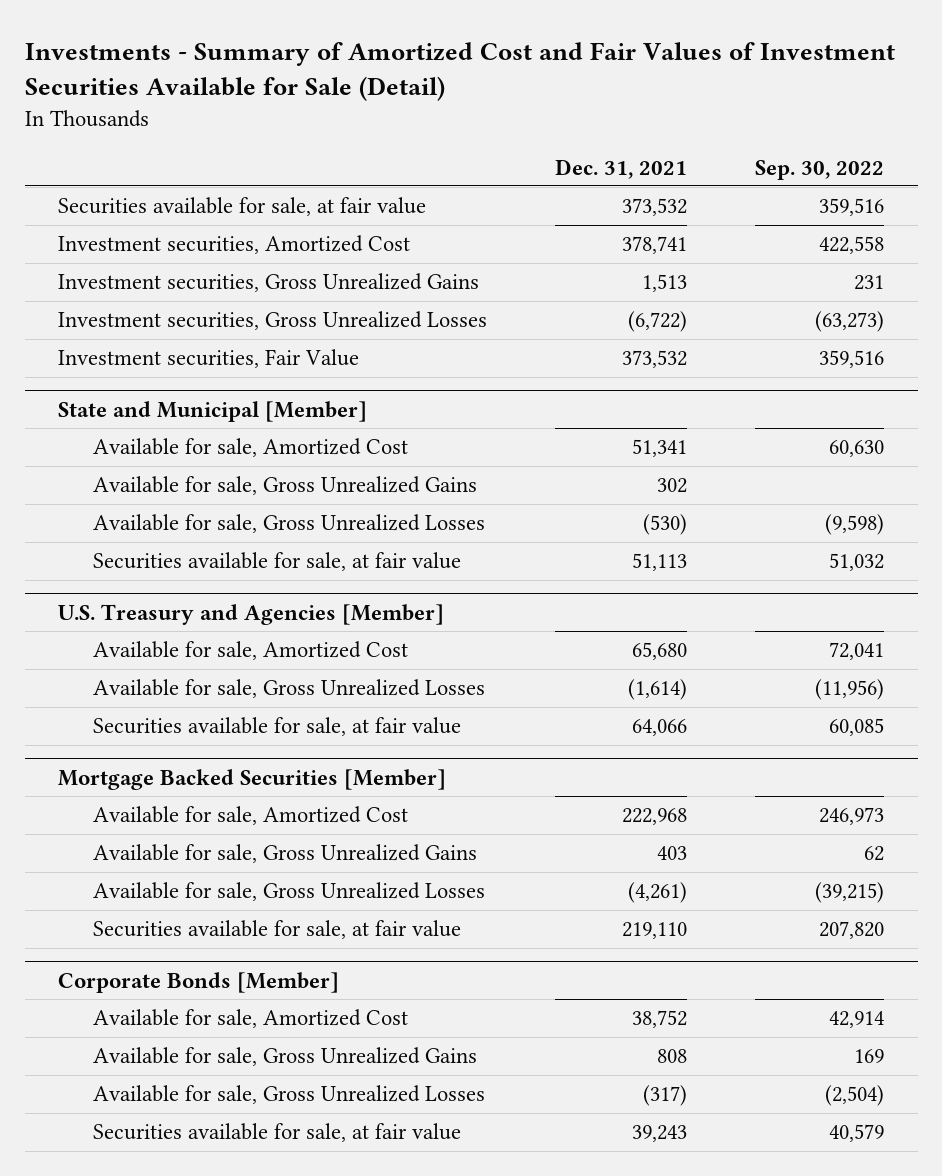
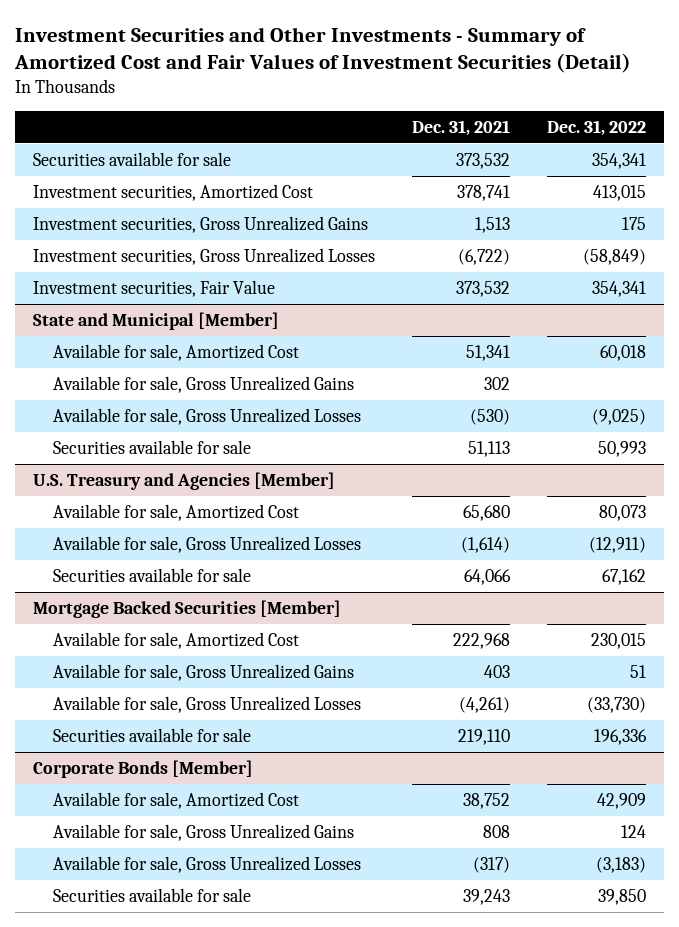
[24,41,895,102] Investments - Summary of Amortized Cost and Fair Values of Investment Securities Available for Sale (Detail) -> [13,26,631,74] Investment Securities and Other Investments - Summary of Amortized Cost and Fair Values of Investment Securities (Detail)
[754,159,884,180] Sep. 30, 2022 -> none
none -> [546,119,646,136] Dec. 31, 2022
[58,197,427,217] Securities available for sale, at fair value -> [32,152,231,167] Securities available for sale
[92,552,461,572] Securities available for sale, at fair value -> [53,440,252,455] Securities available for sale
[92,717,461,737] Securities available for sale, at fair value -> [53,568,252,583] Securities available for sale
[92,920,461,940] Securities available for sale, at fair value -> [53,728,252,743] Securities available for sale
[92,1123,461,1143] Securities available for sale, at fair value -> [53,888,252,903] Securities available for sale

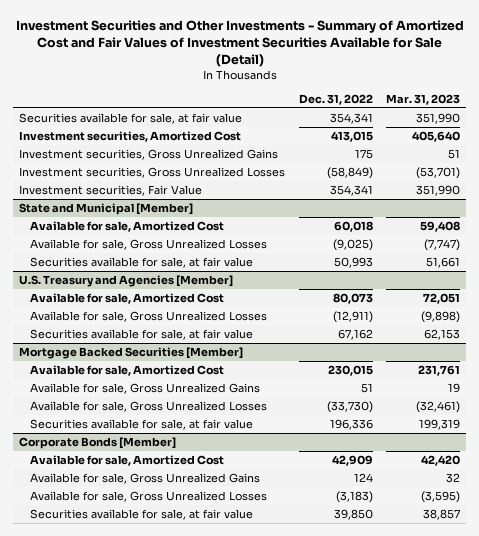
[13,26,631,74] Investment Securities and Other Investments - Summary of Amortized Cost and Fair Values of Investment Securities (Detail) -> [15,19,464,68] Investment Securities and Other Investments - Summary of Amortized Cost and Fair Values of Investment Securities Available for Sale (Detail)
[411,119,510,136] Dec. 31, 2021 -> none
none -> [385,94,460,106] Mar. 31, 2023
[32,152,231,167] Securities available for sale -> [19,112,243,124] Securities available for sale, at fair value
[53,376,355,394] Available for sale, Gross Unrealized Gains -> none
[53,440,252,455] Securities available for sale -> [30,256,254,268] Securities available for sale, at fair value
[53,568,252,583] Securities available for sale -> [30,328,254,340] Securities available for sale, at fair value
[53,728,252,743] Securities available for sale -> [30,418,254,430] Securities available for sale, at fair value
[53,888,252,903] Securities available for sale -> [30,508,254,520] Securities available for sale, at fair value

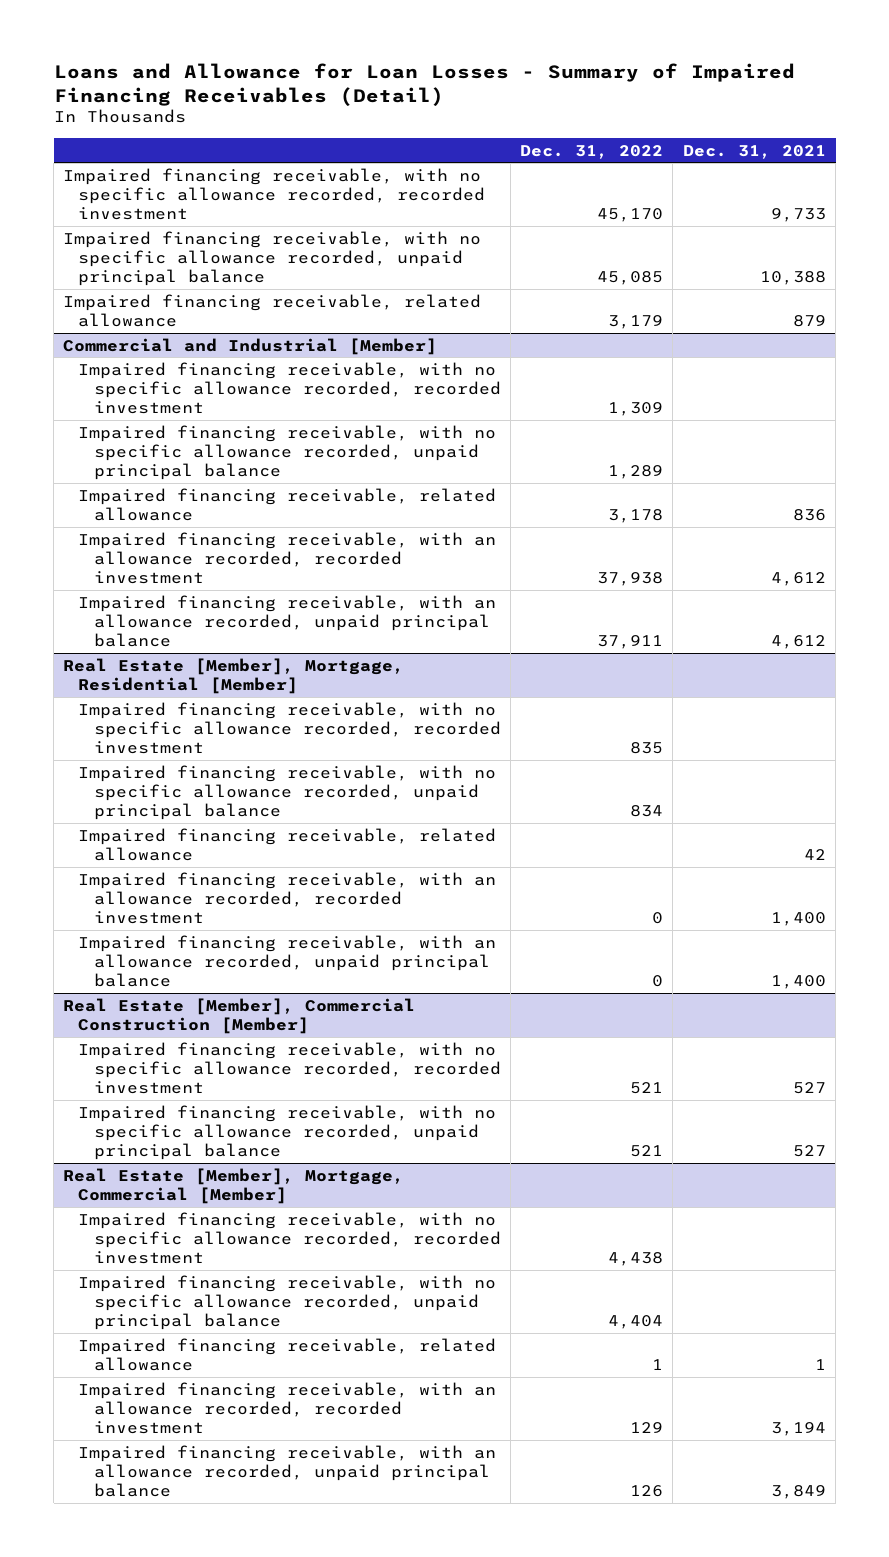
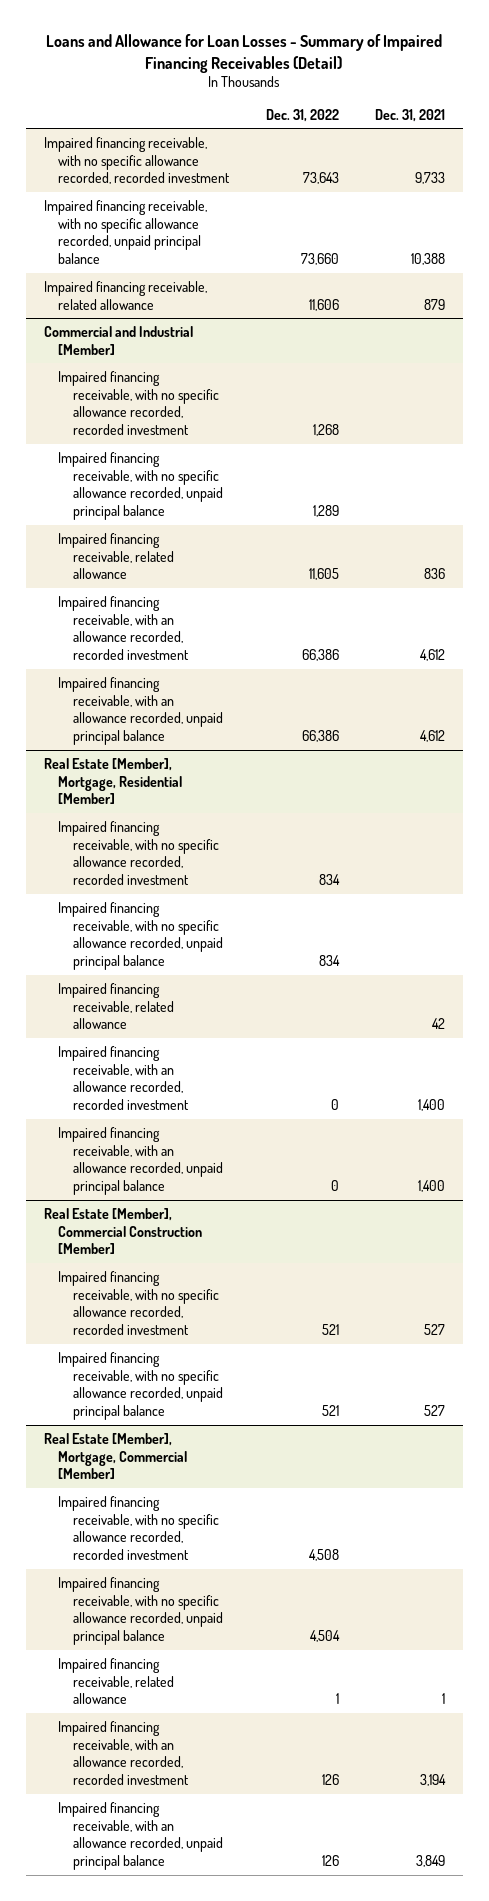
[597,208,664,223] 45,170 -> [302,172,339,185] 73,643
[597,271,664,286] 45,085 -> [300,253,339,266] 73,660
[608,314,664,329] 3,179 -> [308,298,339,311] 11,606
[608,402,664,417] 1,309 -> [312,424,339,437] 1,268
[608,508,664,523] 3,178 -> [308,568,339,581] 11,605
[597,572,664,587] 37,938 -> [301,649,339,662] 66,386
[597,635,664,650] 37,911 -> [301,730,339,743] 66,386
[630,742,664,755] 835 -> [318,874,340,886] 834
[608,1252,664,1267] 4,438 -> [308,1549,339,1562] 4,508
[608,1315,664,1330] 4,404 -> [309,1630,340,1643] 4,504
[630,1422,664,1434] 129 -> [321,1774,339,1786] 126

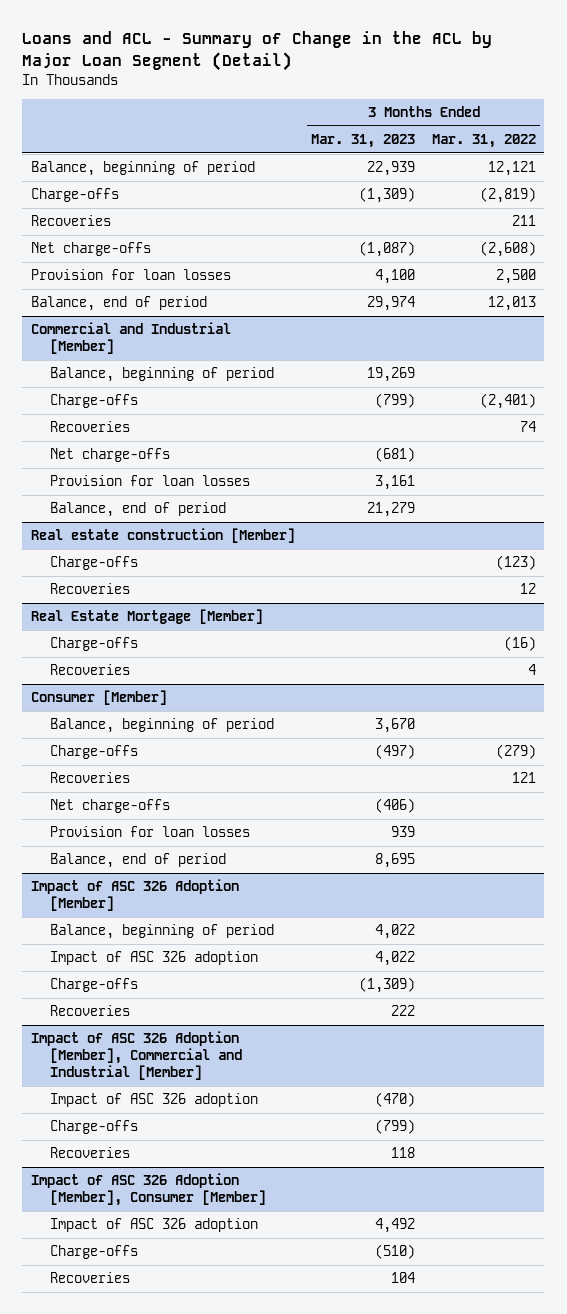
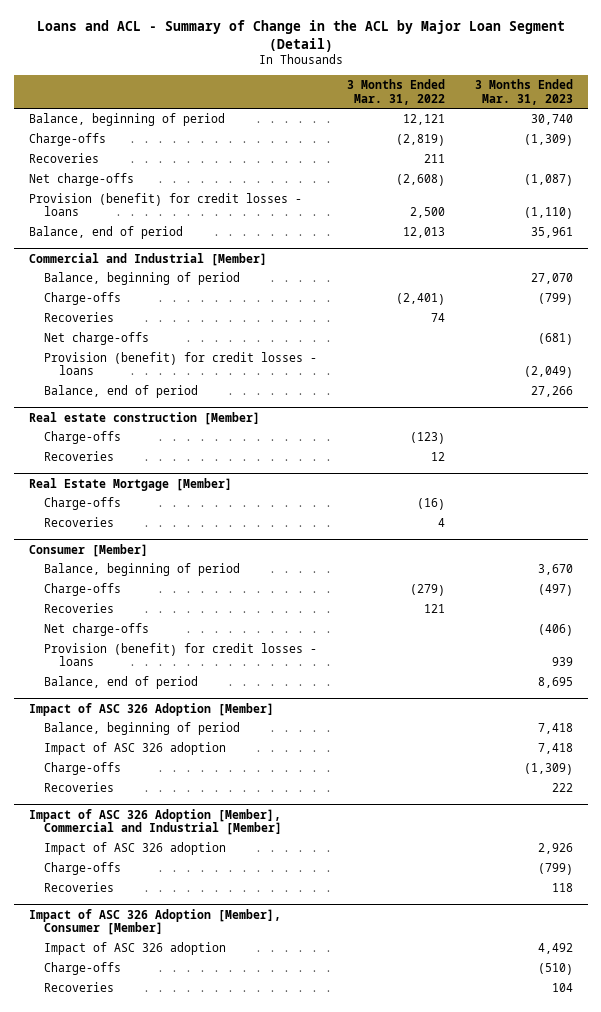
[367,161,416,177] 22,939 -> [530,113,573,125] 30,740
[30,269,231,281] Provision for loan losses -> [28,192,302,217] Provision (benefit) for credit losses - loans
[375,269,416,285] 4,100 -> [523,207,573,220] (1,110)
[367,296,416,312] 29,974 -> [530,226,573,238] 35,961
[367,367,416,383] 19,269 -> [530,272,573,284] 27,070
[50,475,251,487] Provision for loan losses -> [43,351,317,376] Provision (benefit) for credit losses - loans
[375,475,416,491] 3,161 -> [523,366,573,379] (2,049)
[367,502,416,518] 21,279 -> [530,385,573,397] 27,266
[50,826,251,838] Provision for loan losses -> [43,642,317,667] Provision (benefit) for credit losses - loans
[375,924,416,940] 4,022 -> [537,722,573,734] 7,418
[375,951,416,967] 4,022 -> [537,742,573,754] 7,418
[375,1092,416,1108] (470) -> [537,842,573,854] 2,926

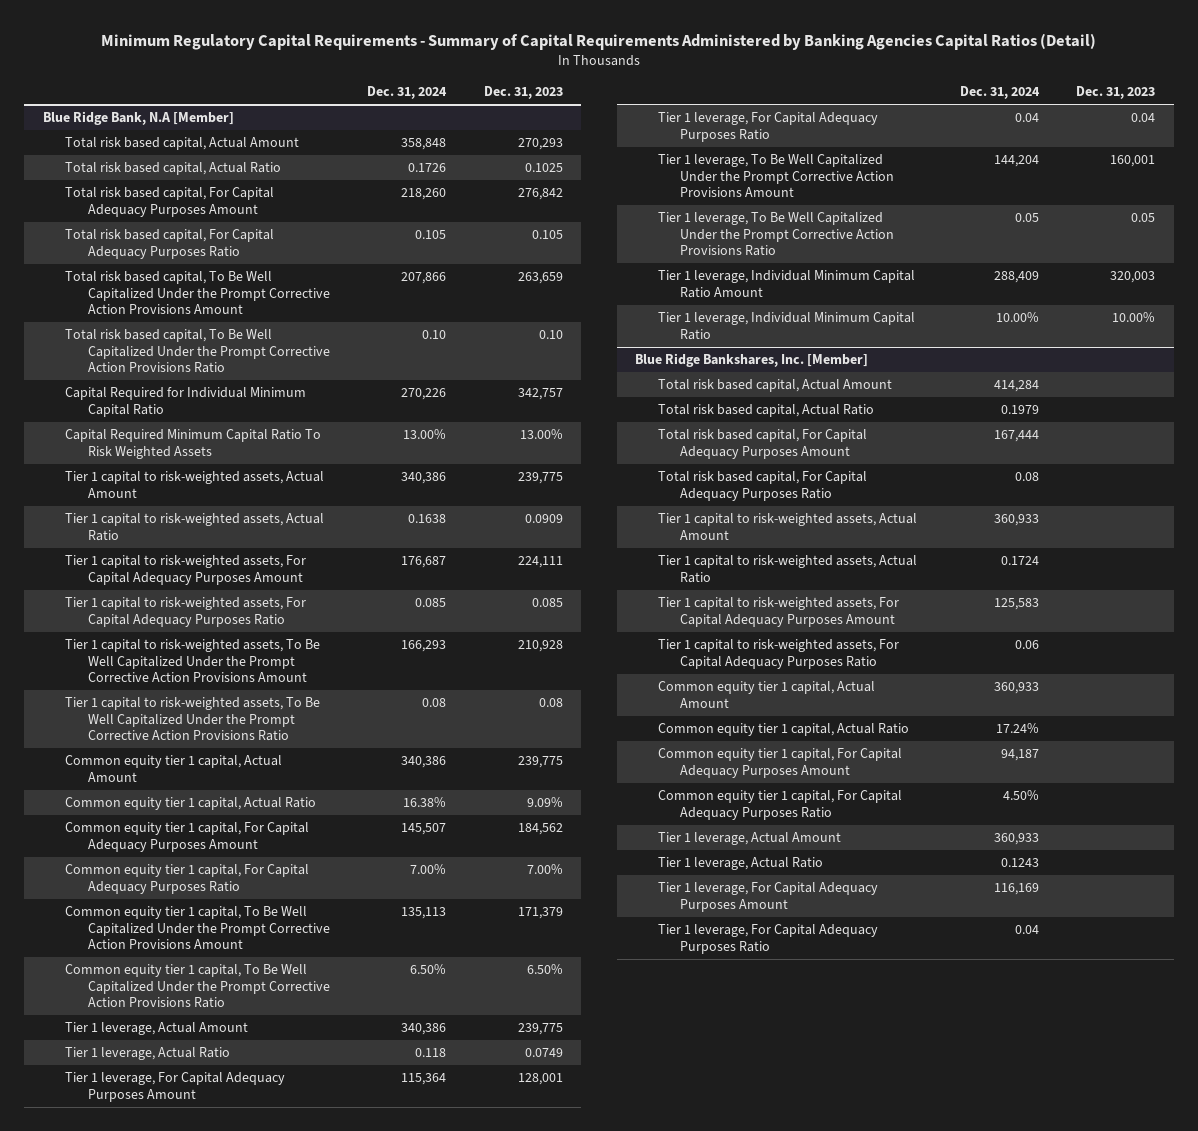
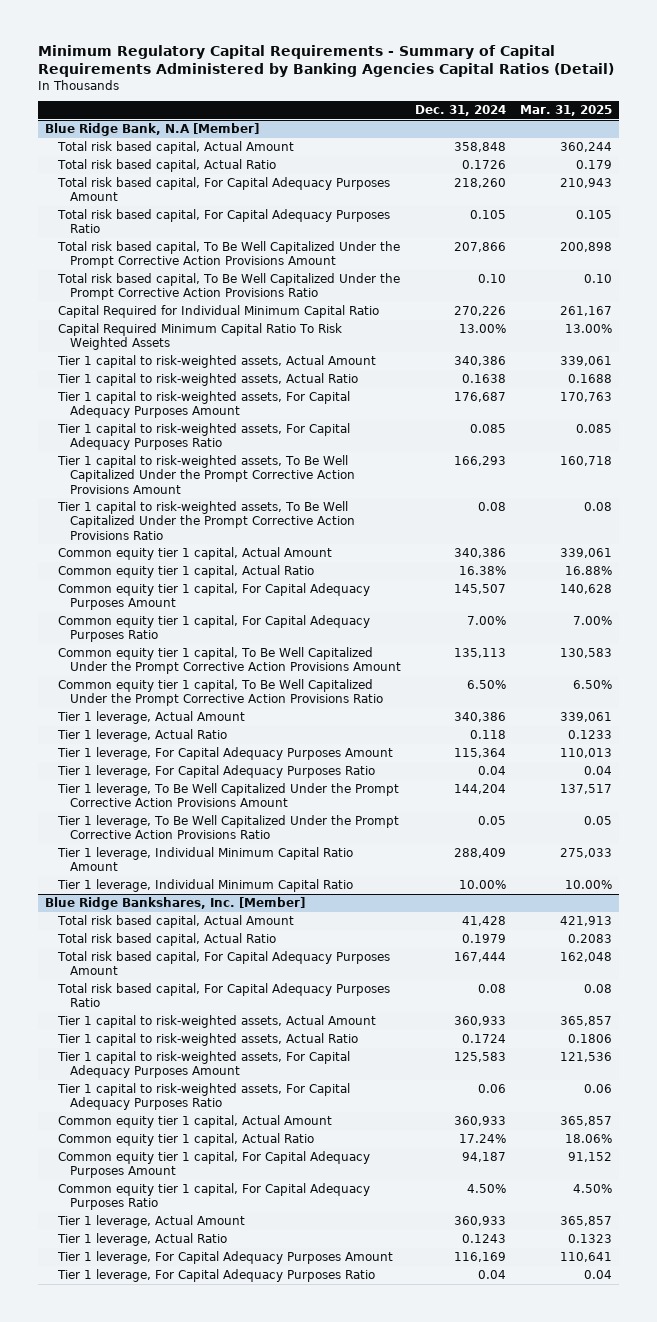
[483,86,563,100] Dec. 31, 2023 -> none
none -> [520,105,613,117] Mar. 31, 2025
[993,380,1039,393] 414,284 -> [462,916,507,927] 41,428

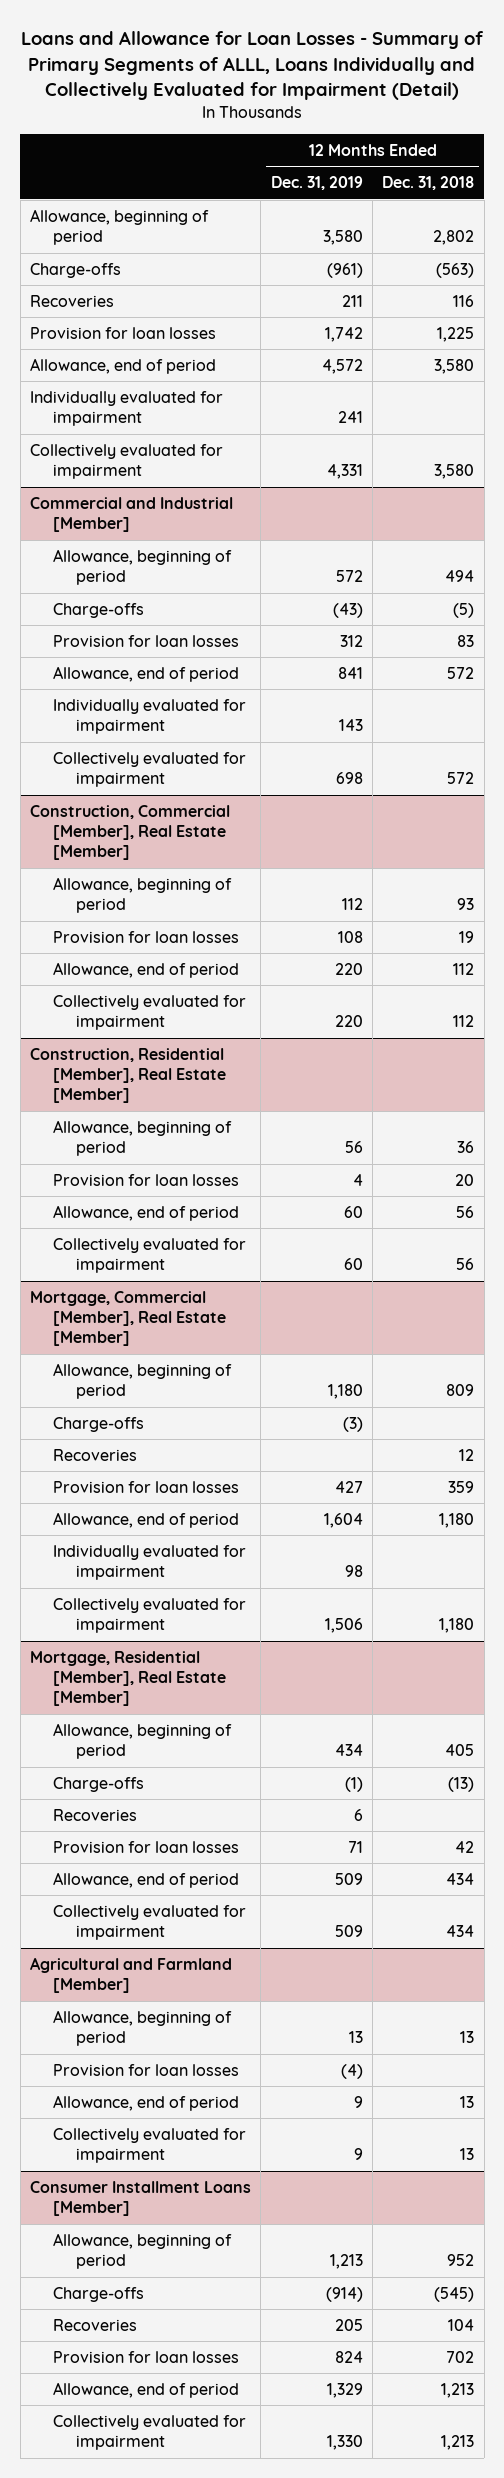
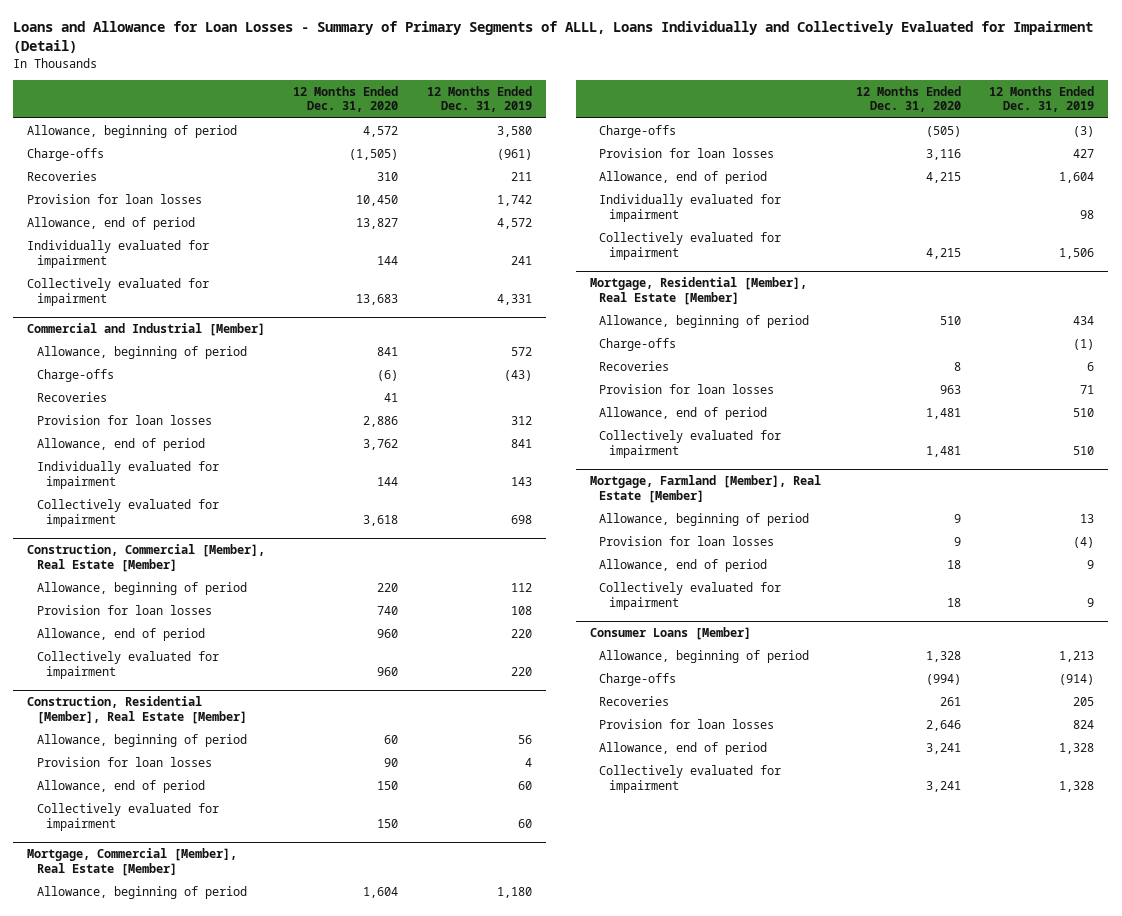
[382,176,475,191] Dec. 31, 2018 -> none
none -> [293,85,399,113] 12 Months Ended Dec. 31, 2020
none -> [36,391,107,402] Recoveries
[52,1449,137,1462] Recoveries -> none
[29,1957,232,1994] Agricultural and Farmland [Member] -> none
[334,1873,363,1886] 509 -> [1073,407,1095,417] 510
[334,1925,363,1938] 509 -> [1073,445,1095,455] 510
none -> [590,475,822,504] Mortgage, Farmland [Member], Real Estate [Member]
[29,2181,251,2217] Consumer Installment Loans [Member] -> [590,627,752,641] Consumer Loans [Member]
[326,2383,363,2399] 1,329 -> [1059,742,1095,754] 1,328
[326,2435,363,2451] 1,330 -> [1059,780,1095,792] 1,328

